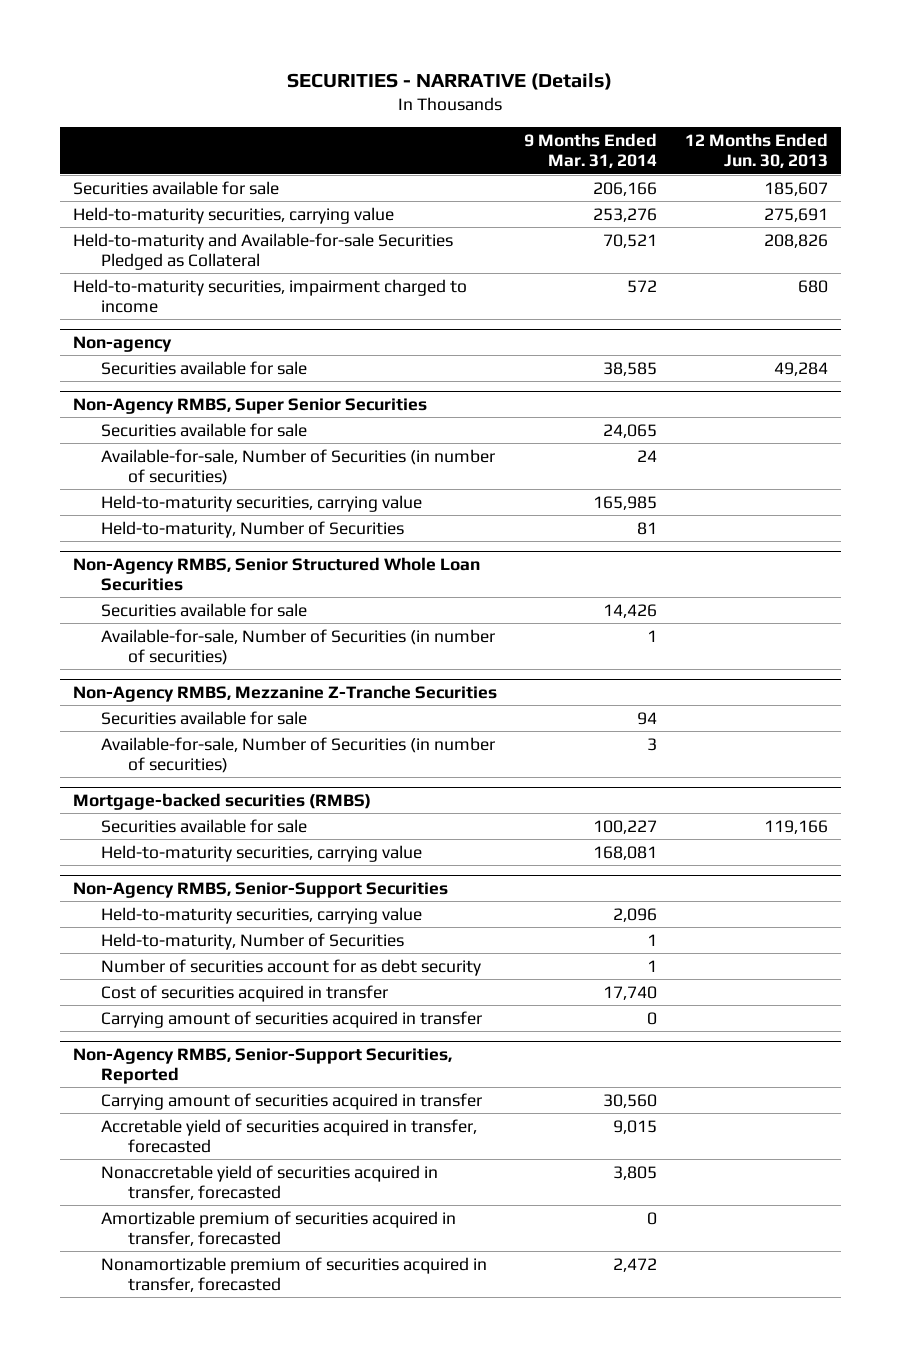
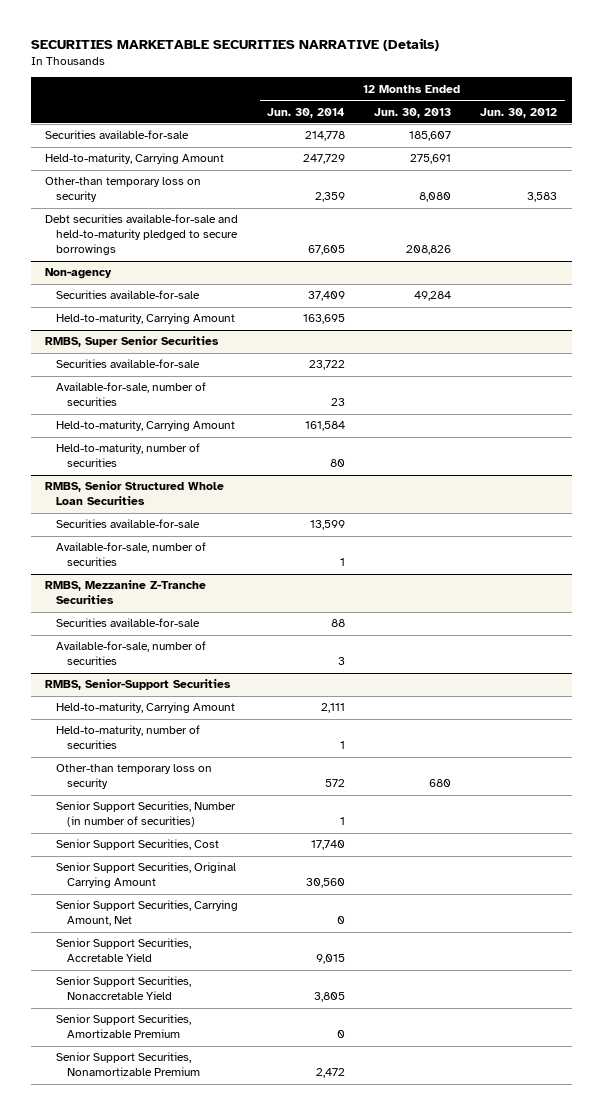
[287,72,613,90] SECURITIES - NARRATIVE (Details) -> [30,38,439,52] SECURITIES MARKETABLE SECURITIES NARRATIVE (Details)
[524,133,658,169] 9 Months Ended Mar. 31, 2014 -> none
none -> [267,107,346,118] Jun. 30, 2014
none -> [480,107,558,118] Jun. 30, 2012
[73,278,468,313] Held-to-maturity securities, impairment charged to income -> none
[73,180,280,195] Securities available for sale -> [45,130,190,140] Securities available-for-sale
[73,206,395,224] Held-to-maturity securities, carrying value -> [45,153,225,165] Held-to-maturity, Carrying Amount
none -> [45,177,202,203] Other-than temporary loss on security
[73,232,454,270] Held-to-maturity and Available-for-sale Securities Pledged as Collateral -> [45,214,239,256] Debt securities available-for-sale and held-to-maturity pledged to secure borrowings
[73,792,372,810] Mortgage-backed securities (RMBS) -> none
[100,818,307,833] Securities available for sale -> none
[100,844,422,862] Held-to-maturity securities, carrying value -> none
[73,1047,453,1084] Non-Agency RMBS, Senior-Support Securities, Reported -> none
[100,1092,482,1110] Carrying amount of securities acquired in transfer -> none
[100,1118,477,1153] Accretable yield of securities acquired in transfer, forecasted -> none
[100,1164,438,1200] Nonaccretable yield of securities acquired in transfer, forecasted -> none
[100,1210,456,1246] Amortizable premium of securities acquired in transfer, forecasted -> none
[100,1256,487,1292] Nonamortizable premium of securities acquired in transfer, forecasted -> none
[100,360,307,375] Securities available for sale -> [56,290,201,300] Securities available-for-sale
none -> [56,313,236,325] Held-to-maturity, Carrying Amount
[73,397,428,414] Non-Agency RMBS, Super Senior Securities -> [45,336,220,348] RMBS, Super Senior Securities
[100,422,307,437] Securities available for sale -> [56,359,201,369] Securities available-for-sale
[100,448,495,485] Available-for-sale, Number of Securities (in number of securities) -> [56,382,207,407] Available-for-sale, number of securities
[100,494,422,512] Held-to-maturity securities, carrying value -> [56,420,236,432] Held-to-maturity, Carrying Amount
[100,520,404,538] Held-to-maturity, Number of Securities -> [56,443,201,468] Held-to-maturity, number of securities
[73,556,481,591] Non-Agency RMBS, Senior Structured Whole Loan Securities -> [45,481,225,506] RMBS, Senior Structured Whole Loan Securities
[100,602,307,617] Securities available for sale -> [56,519,201,529] Securities available-for-sale
[100,628,495,665] Available-for-sale, Number of Securities (in number of securities) -> [56,542,207,567] Available-for-sale, number of securities
[73,684,498,702] Non-Agency RMBS, Mezzanine Z-Tranche Securities -> [45,580,207,605] RMBS, Mezzanine Z-Tranche Securities
[100,710,307,725] Securities available for sale -> [56,618,201,628] Securities available-for-sale
[100,736,495,773] Available-for-sale, Number of Securities (in number of securities) -> [56,641,207,666] Available-for-sale, number of securities
[73,881,449,898] Non-Agency RMBS, Senior-Support Securities -> [45,679,232,691] RMBS, Senior-Support Securities
[100,906,422,924] Held-to-maturity securities, carrying value -> [56,702,236,714] Held-to-maturity, Carrying Amount
[100,932,404,950] Held-to-maturity, Number of Securities -> [56,725,201,750] Held-to-maturity, number of securities
none -> [56,764,213,790] Other-than temporary loss on security
[100,958,481,976] Number of securities account for as debt security -> [56,801,237,828] Senior Support Securities, Number (in number of securities)
[100,984,388,1002] Cost of securities acquired in transfer -> [56,839,220,851] Senior Support Securities, Cost
none -> [56,862,237,889] Senior Support Securities, Original Carrying Amount
[100,1010,482,1028] Carrying amount of securities acquired in transfer -> [56,900,239,927] Senior Support Securities, Carrying Amount, Net
none -> [56,938,192,963] Senior Support Securities, Accretable Yield
none -> [56,976,192,1001] Senior Support Securities, Nonaccretable Yield
none -> [56,1014,192,1039] Senior Support Securities, Amortizable Premium
none -> [56,1052,201,1077] Senior Support Securities, Nonamortizable Premium

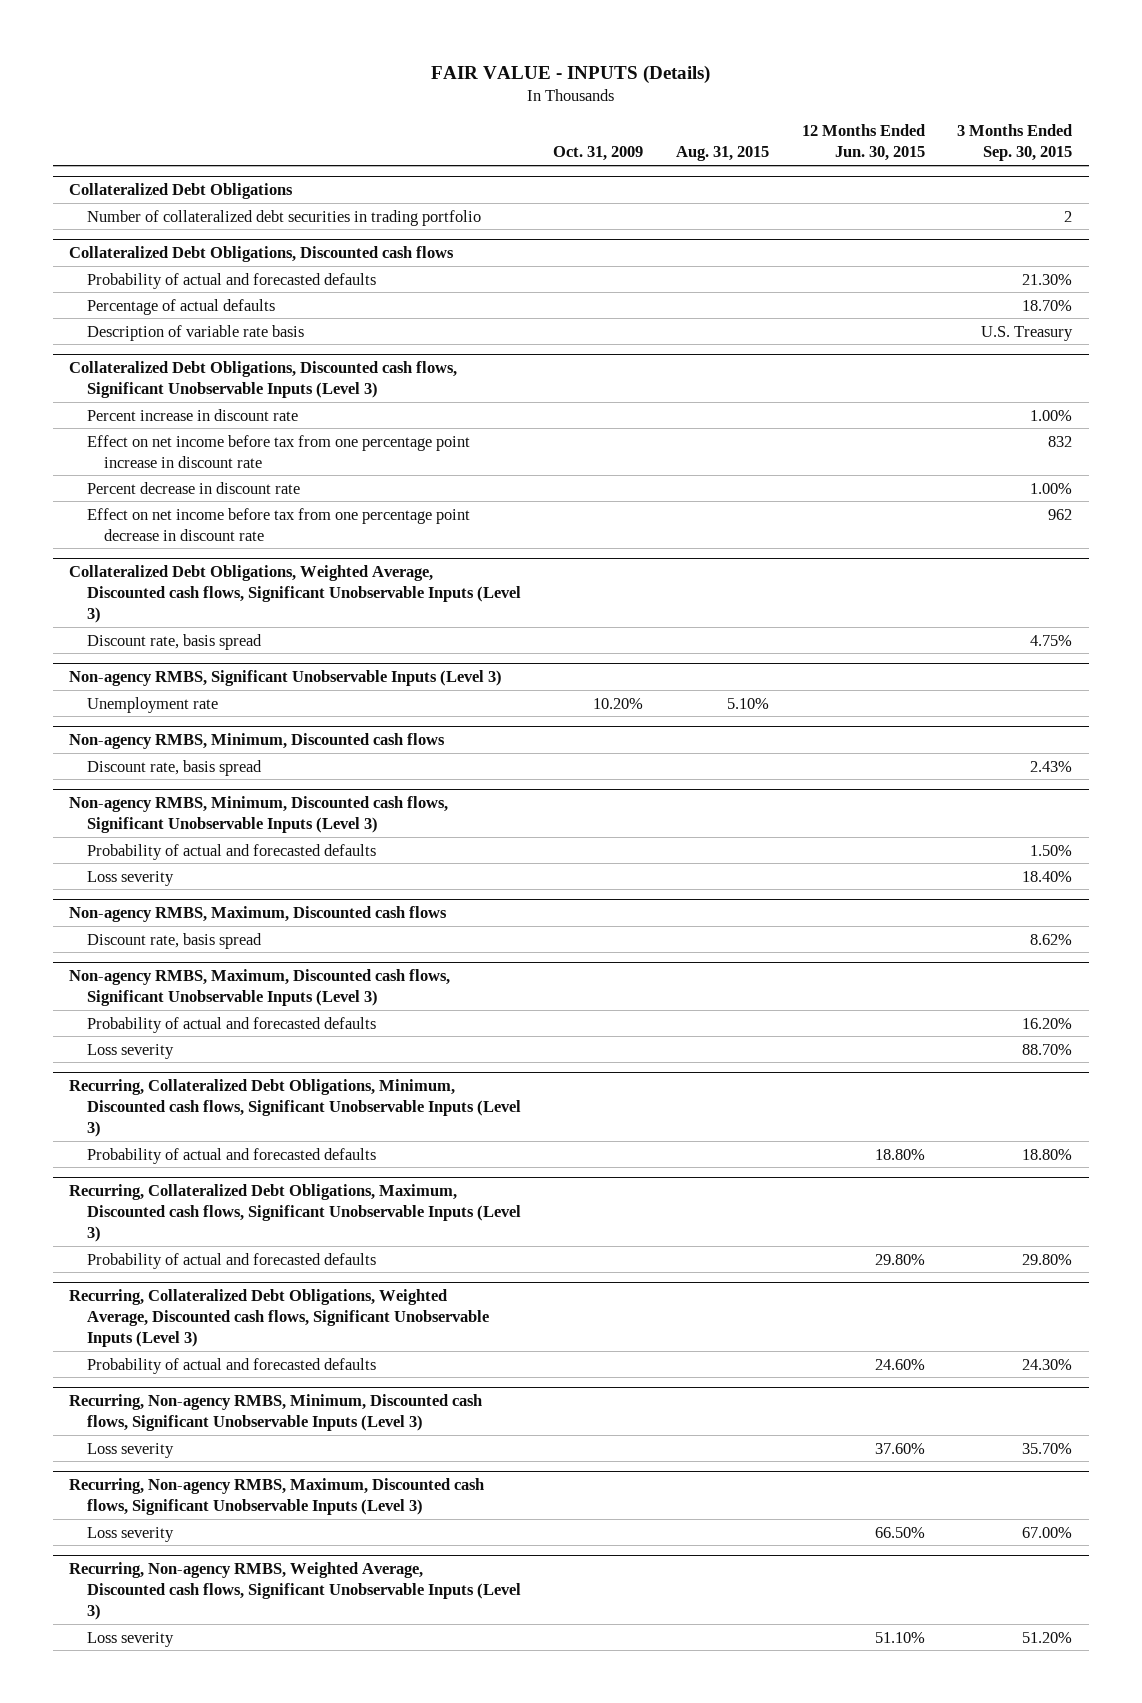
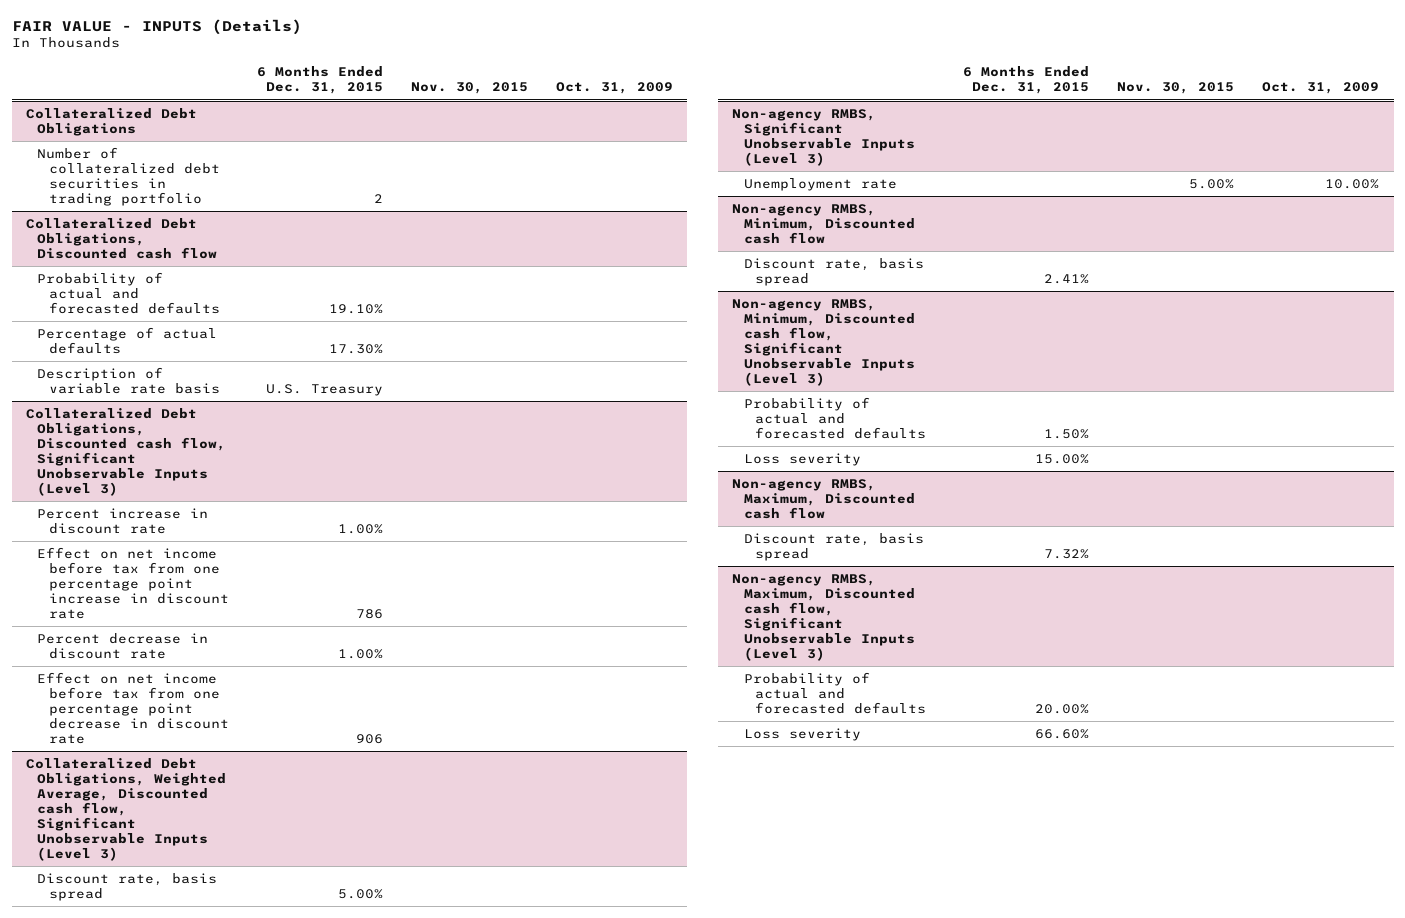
[676,146,770,162] Aug. 31, 2015 -> none
[801,124,925,162] 12 Months Ended Jun. 30, 2015 -> none
[957,124,1073,162] 3 Months Ended Sep. 30, 2015 -> none
none -> [256,66,383,95] 6 Months Ended Dec. 31, 2015
none -> [411,82,529,95] Nov. 30, 2015
[69,246,455,263] Collateralized Debt Obligations, Discounted cash flows -> [25,217,218,259] Collateralized Debt Obligations, Discounted cash flow
[69,361,458,399] Collateralized Debt Obligations, Discounted cash flows, Significant Unobservable Inputs (Level 3) -> [25,407,227,496] Collateralized Debt Obligations, Discounted cash flow, Significant Unobservable Inputs (Level 3)
[69,565,521,624] Collateralized Debt Obligations, Weighted Average, Discounted cash flows, Significant Unobservable Inputs (Level 3) -> [25,757,227,862] Collateralized Debt Obligations, Weighted Average, Discounted cash flow, Significant Unobservable Inputs (Level 3)
[593,697,644,709] 10.20% -> [1325,178,1380,189] 10.00%
[69,733,446,750] Non-agency RMBS, Minimum, Discounted cash flows -> [732,203,915,244] Non-agency RMBS, Minimum, Discounted cash flow
[69,796,449,834] Non-agency RMBS, Minimum, Discounted cash flows, Significant Unobservable Inputs (Level 3) -> [732,298,915,386] Non-agency RMBS, Minimum, Discounted cash flow, Significant Unobservable Inputs (Level 3)
[69,906,448,923] Non-agency RMBS, Maximum, Discounted cash flows -> [732,478,915,519] Non-agency RMBS, Maximum, Discounted cash flow
[69,969,451,1007] Non-agency RMBS, Maximum, Discounted cash flows, Significant Unobservable Inputs (Level 3) -> [732,573,915,661] Non-agency RMBS, Maximum, Discounted cash flow, Significant Unobservable Inputs (Level 3)
[69,1079,521,1138] Recurring, Collateralized Debt Obligations, Minimum, Discounted cash flows, Significant Unobservable Inputs (Level 3) -> none
[86,1147,376,1164] Probability of actual and forecasted defaults -> none
[69,1184,521,1243] Recurring, Collateralized Debt Obligations, Maximum, Discounted cash flows, Significant Unobservable Inputs (Level 3) -> none
[86,1252,376,1269] Probability of actual and forecasted defaults -> none
[69,1289,489,1348] Recurring, Collateralized Debt Obligations, Weighted Average, Discounted cash flows, Significant Unobservable Inputs (Level 3) -> none
[86,1357,376,1374] Probability of actual and forecasted defaults -> none
[69,1394,483,1432] Recurring, Non-agency RMBS, Minimum, Discounted cash flows, Significant Unobservable Inputs (Level 3) -> none
[86,1442,174,1458] Loss severity -> none
[69,1478,485,1516] Recurring, Non-agency RMBS, Maximum, Discounted cash flows, Significant Unobservable Inputs (Level 3) -> none
[86,1526,174,1542] Loss severity -> none
[69,1562,521,1621] Recurring, Non-agency RMBS, Weighted Average, Discounted cash flows, Significant Unobservable Inputs (Level 3) -> none
[86,1631,174,1647] Loss severity -> none

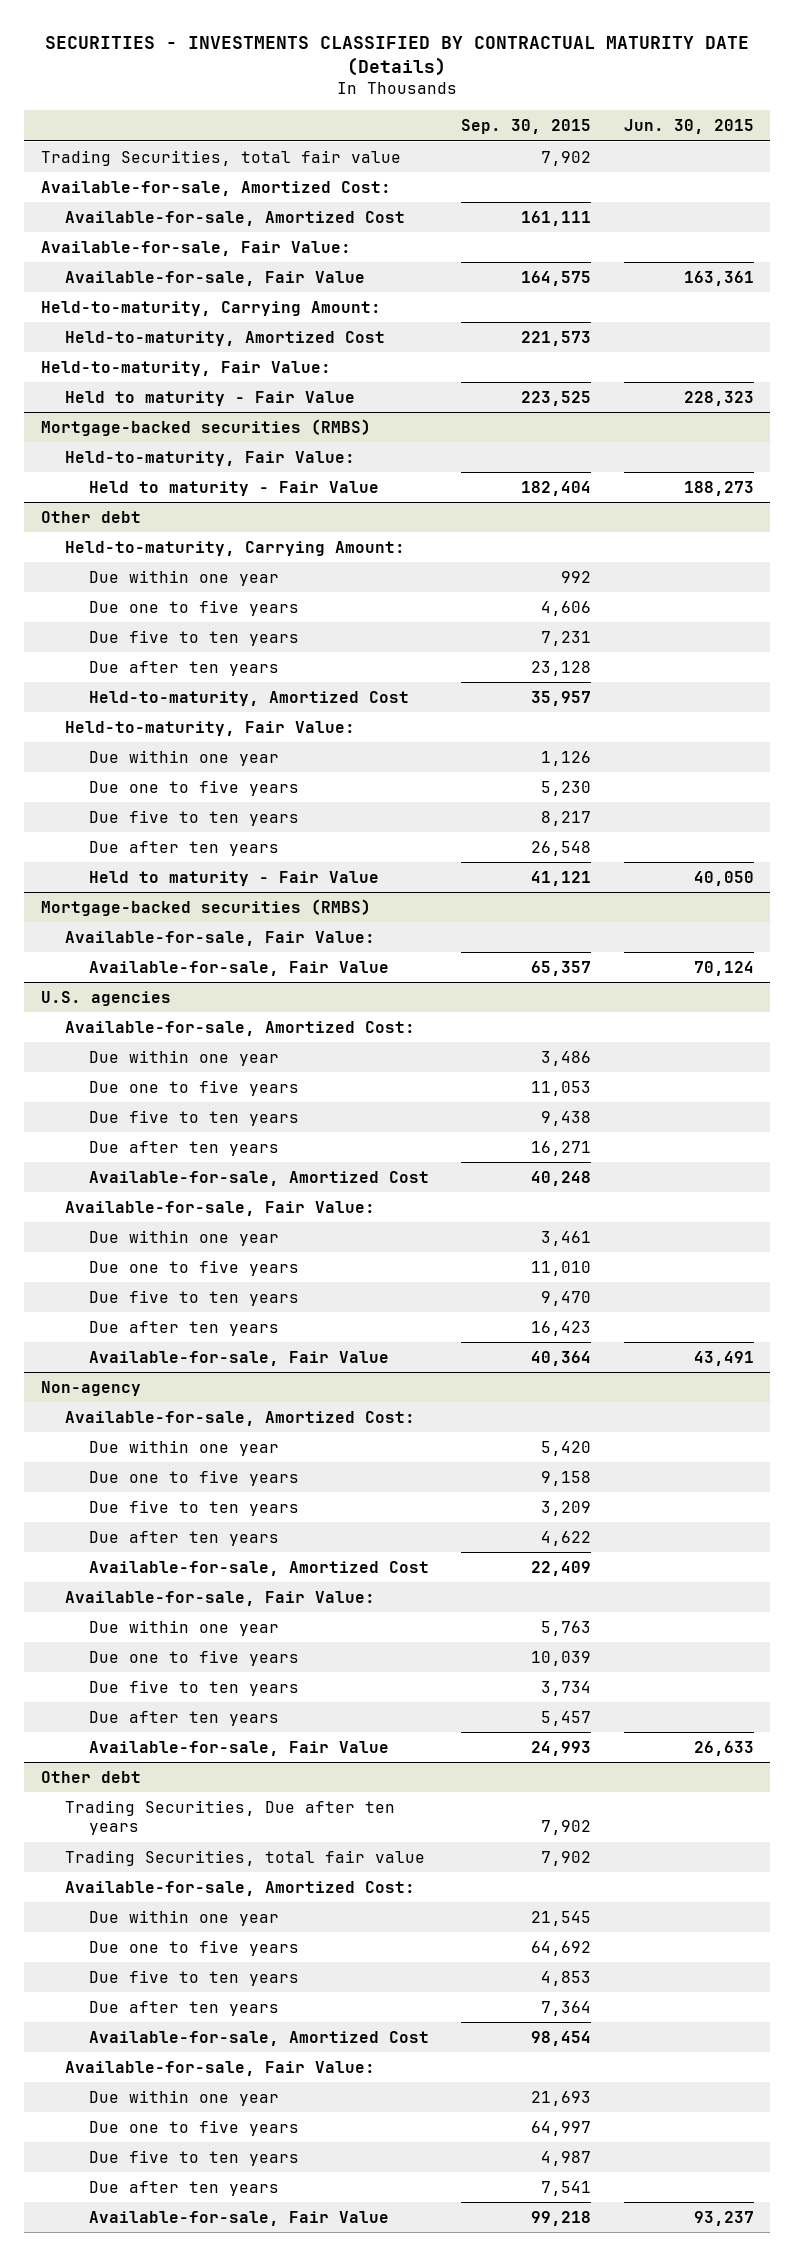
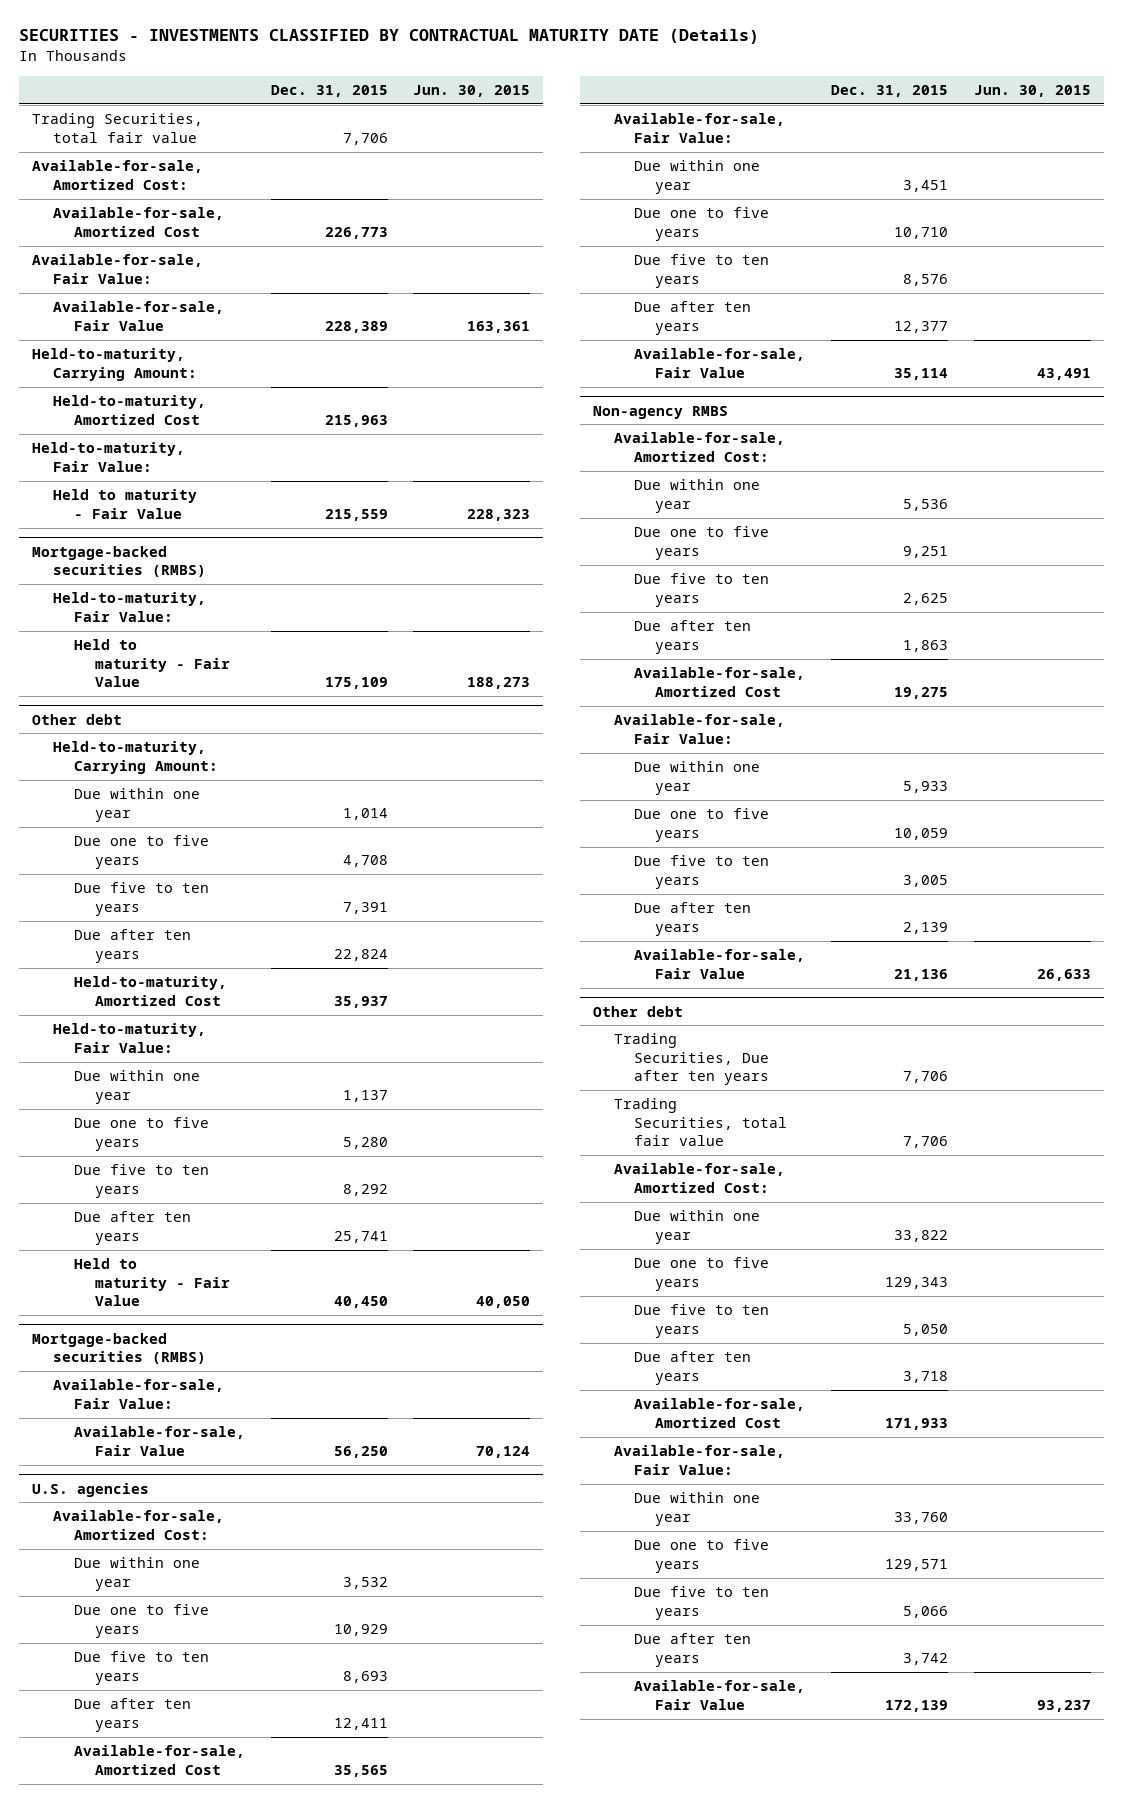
[461,119,592,135] Sep. 30, 2015 -> none
none -> [270,84,388,97] Dec. 31, 2015
[40,1380,141,1396] Non-agency -> [592,405,728,419] Non-agency RMBS

